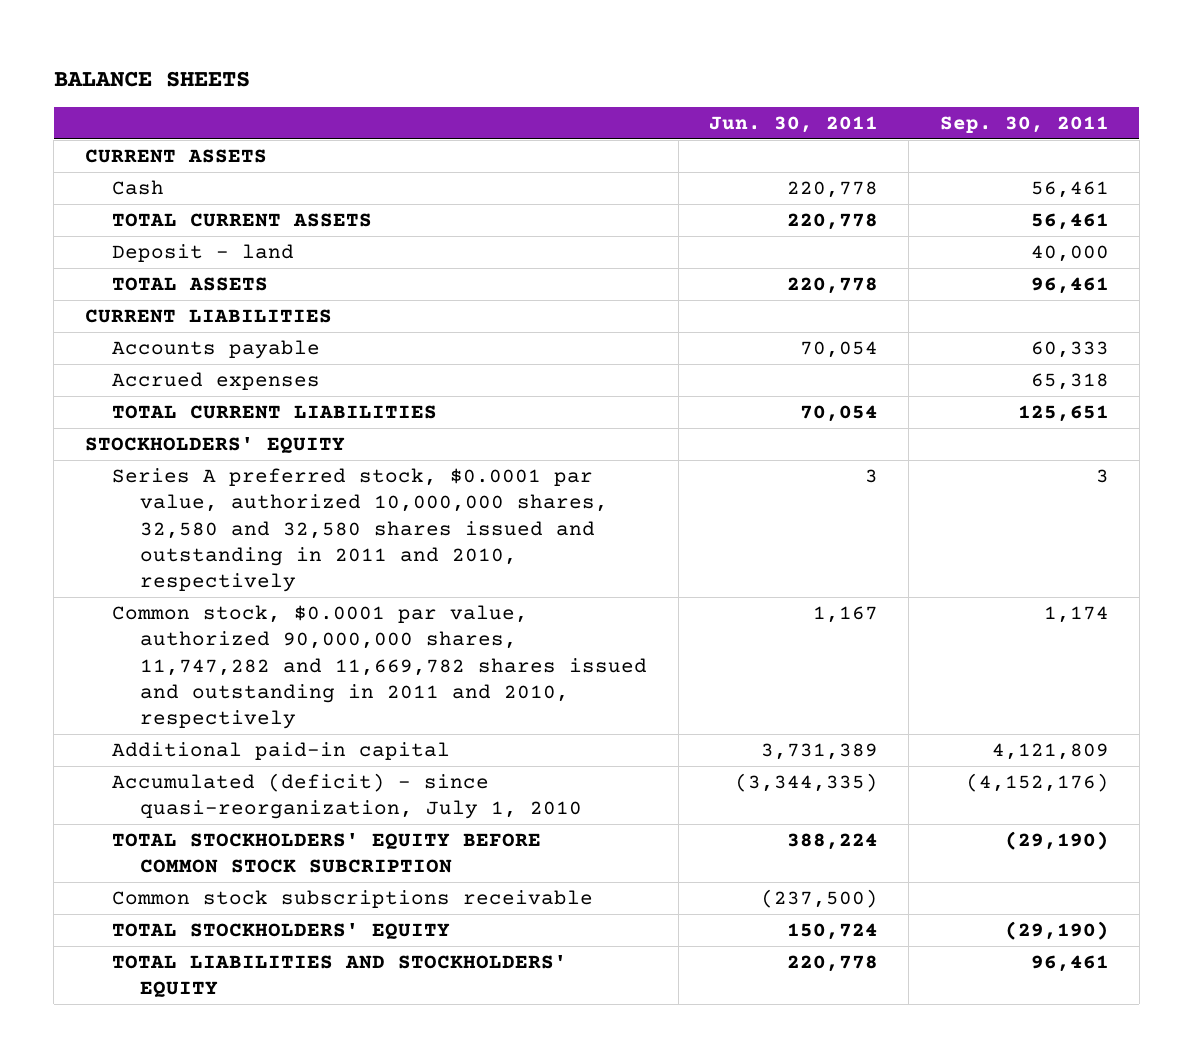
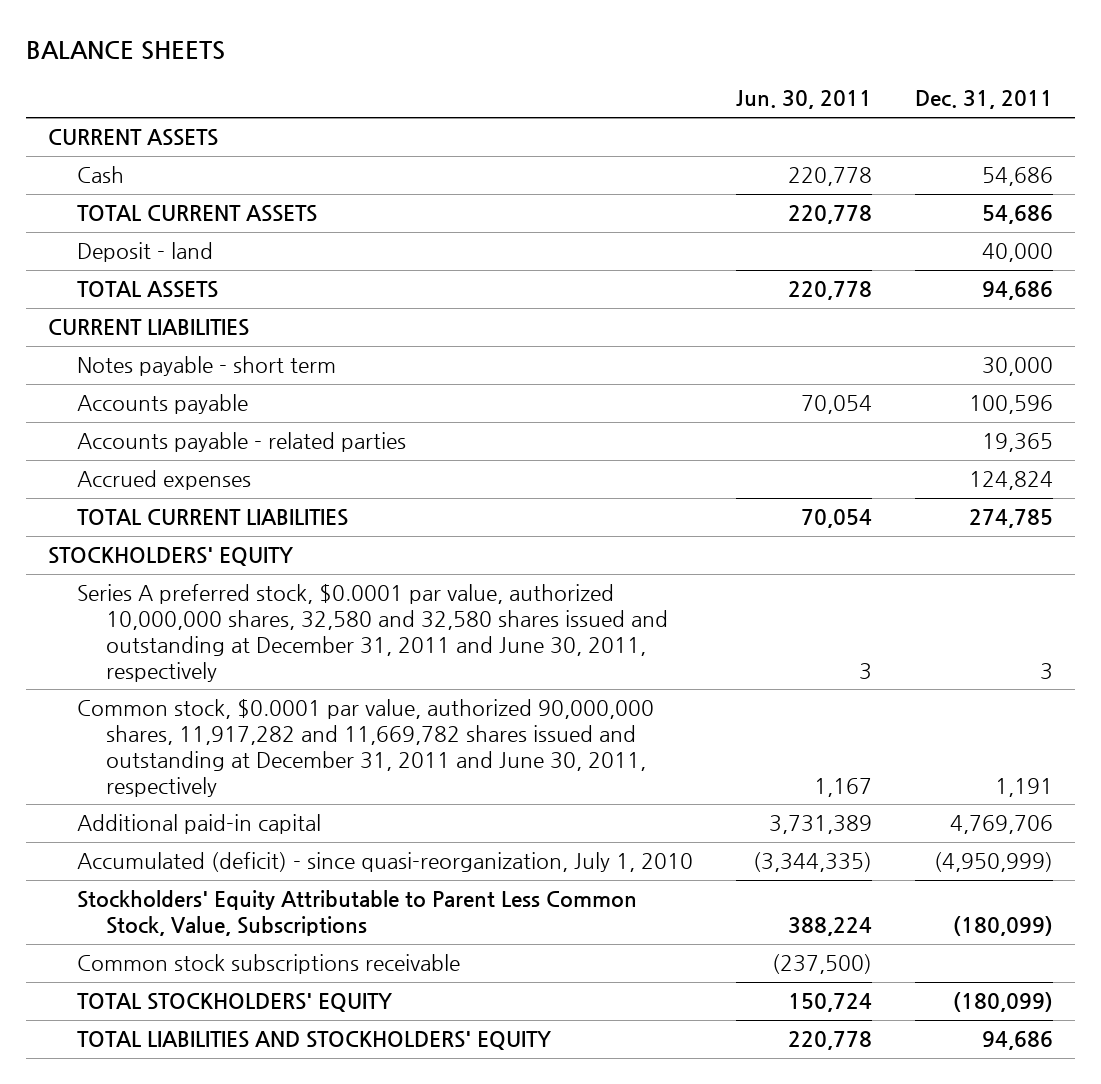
[939,116,1109,134] Sep. 30, 2011 -> none
none -> [915,90,1054,110] Dec. 31, 2011
none -> [76,356,336,377] Notes payable - short term
none -> [76,432,406,453] Accounts payable - related parties
[112,467,609,593] Series A preferred stock, $0.0001 par value, authorized 10,000,000 shares, 32,580 and 32,580 shares issued and outstanding in 2011 and 2010, respectively -> [76,584,668,682] Series A preferred stock, $0.0001 par value, authorized 10,000,000 shares, 32,580 and 32,580 shares issued and outstanding at December 31, 2011 and June 30, 2011, respectively
[112,604,648,730] Common stock, $0.0001 par value, authorized 90,000,000 shares, 11,747,282 and 11,669,782 shares issued and outstanding in 2011 and 2010, respectively -> [76,699,654,797] Common stock, $0.0001 par value, authorized 90,000,000 shares, 11,917,282 and 11,669,782 shares issued and outstanding at December 31, 2011 and June 30, 2011, respectively
[112,832,542,874] TOTAL STOCKHOLDERS' EQUITY BEFORE COMMON STOCK SUBCRIPTION -> [76,890,637,937] Stockholders' Equity Attributable to Parent Less Common Stock, Value, Subscriptions

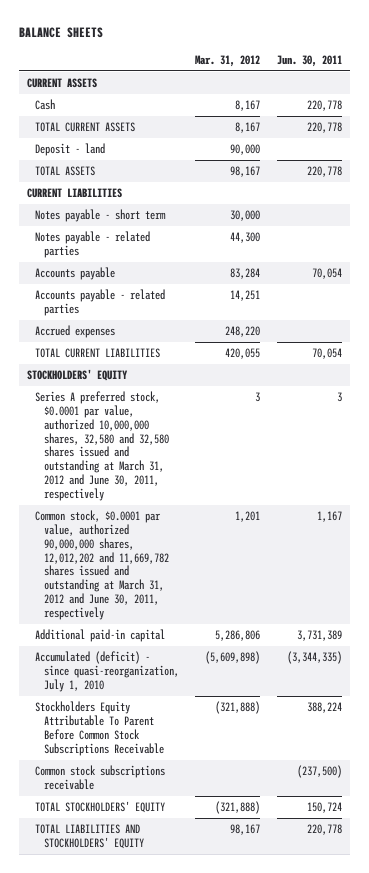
[915,90,1054,110] Dec. 31, 2011 -> none
none -> [195,54,261,67] Mar. 31, 2012
none -> [35,231,151,258] Notes payable - related parties
[76,584,668,682] Series A preferred stock, $0.0001 par value, authorized 10,000,000 shares, 32,580 and 32,580 shares issued and outstanding at December 31, 2011 and June 30, 2011, respectively -> [35,391,169,502] Series A preferred stock, $0.0001 par value, authorized 10,000,000 shares, 32,580 and 32,580 shares issued and outstanding at March 31, 2012 and June 30, 2011, respectively
[76,699,654,797] Common stock, $0.0001 par value, authorized 90,000,000 shares, 11,917,282 and 11,669,782 shares issued and outstanding at December 31, 2011 and June 30, 2011, respectively -> [35,510,169,621] Common stock, $0.0001 par value, authorized 90,000,000 shares, 12,012,202 and 11,669,782 shares issued and outstanding at March 31, 2012 and June 30, 2011, respectively
[76,890,637,937] Stockholders' Equity Attributable to Parent Less Common Stock, Value, Subscriptions -> [35,701,164,756] Stockholders Equity Attributable To Parent Before Common Stock Subscriptions Receivable

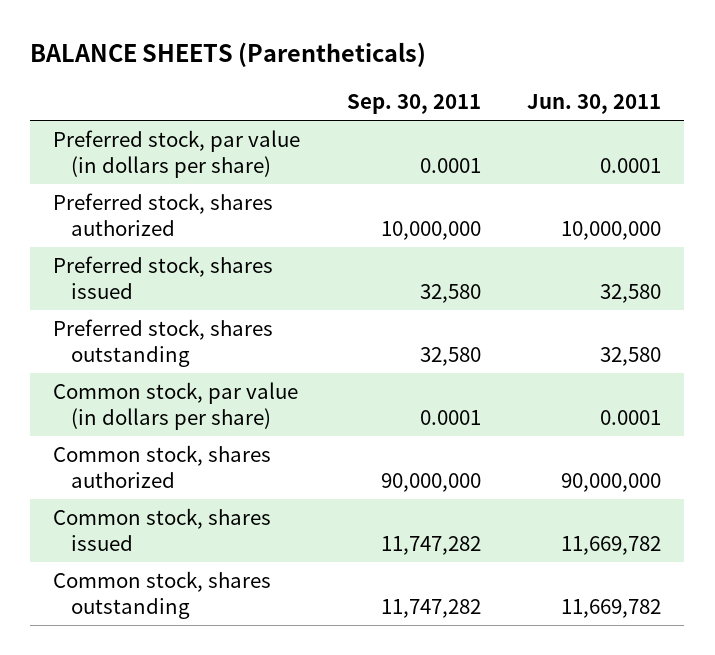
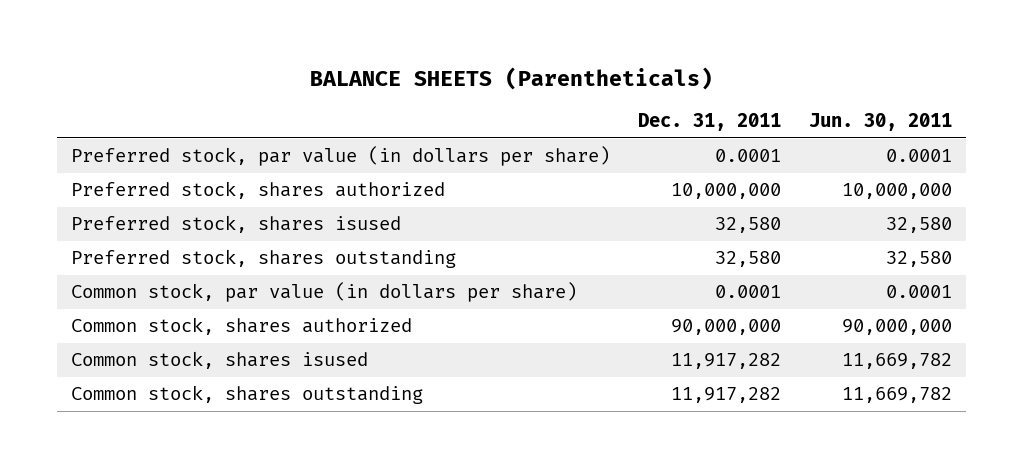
[346,93,481,114] Sep. 30, 2011 -> none
none -> [638,113,782,132] Dec. 31, 2011
[53,256,274,299] Preferred stock, shares issued -> [71,215,402,234] Preferred stock, shares isused
[53,508,272,551] Common stock, shares issued -> [71,351,369,370] Common stock, shares isused

